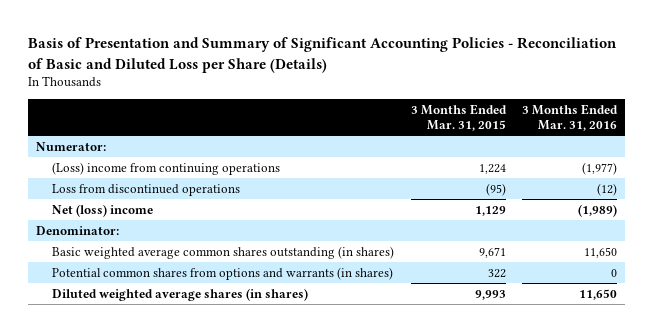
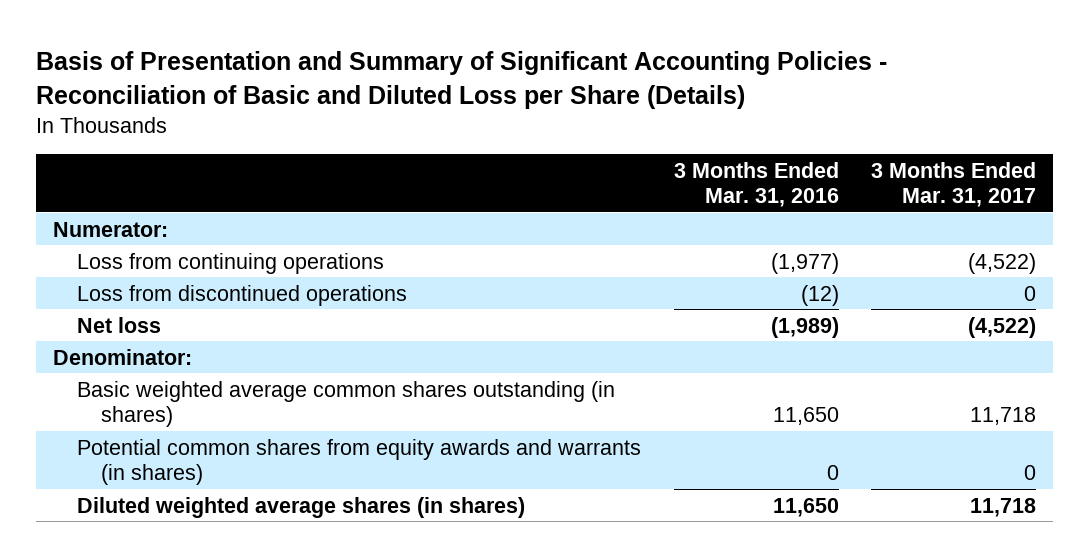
[410,104,507,132] 3 Months Ended Mar. 31, 2015 -> none
none -> [871,162,1037,208] 3 Months Ended Mar. 31, 2017
[52,161,281,175] (Loss) income from continuing operations -> [77,252,385,274] Loss from continuing operations
[52,203,154,217] Net (loss) income -> [77,316,162,333] Net loss
[52,266,394,280] Potential common shares from options and warrants (in shares) -> [77,438,642,485] Potential common shares from equity awards and warrants (in shares)

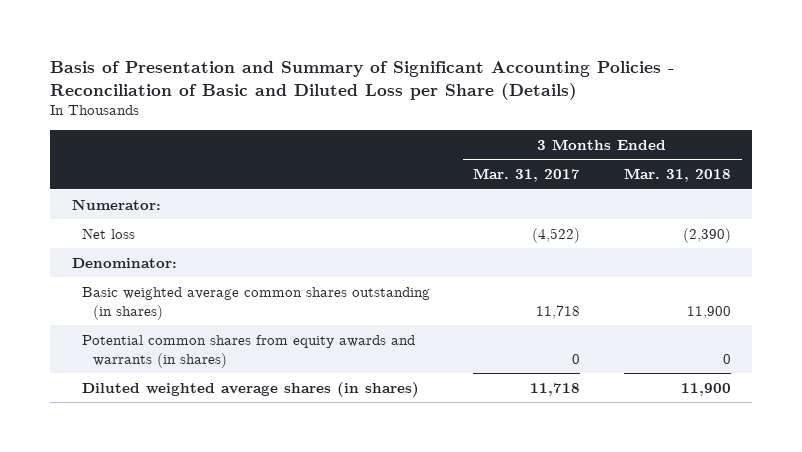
[673,162,839,208] 3 Months Ended Mar. 31, 2016 -> none
none -> [623,168,731,183] Mar. 31, 2018
[77,252,385,274] Loss from continuing operations -> none
[77,284,408,306] Loss from discontinued operations -> none

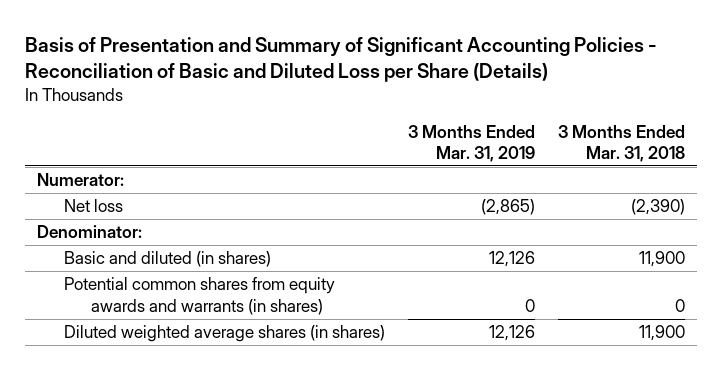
[473,168,581,183] Mar. 31, 2017 -> none
none -> [408,124,536,163] 3 Months Ended Mar. 31, 2019
[82,286,431,320] Basic weighted average common shares outstanding (in shares) -> [63,251,271,268] Basic and diluted (in shares)

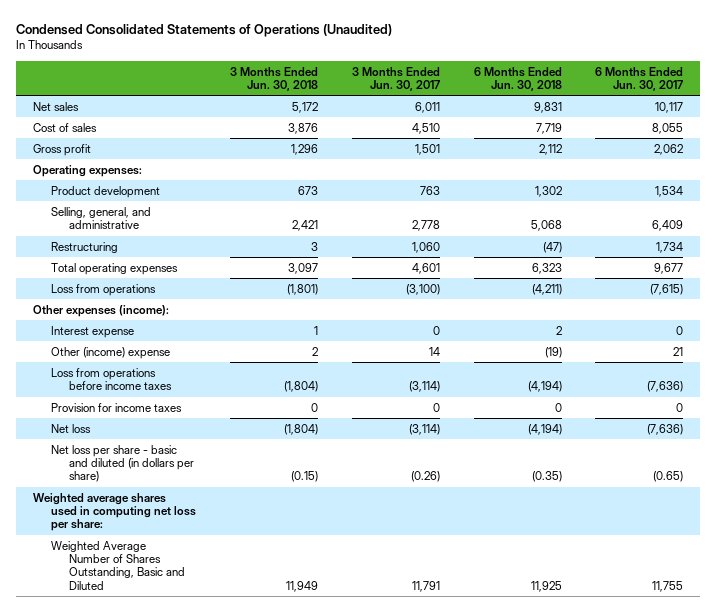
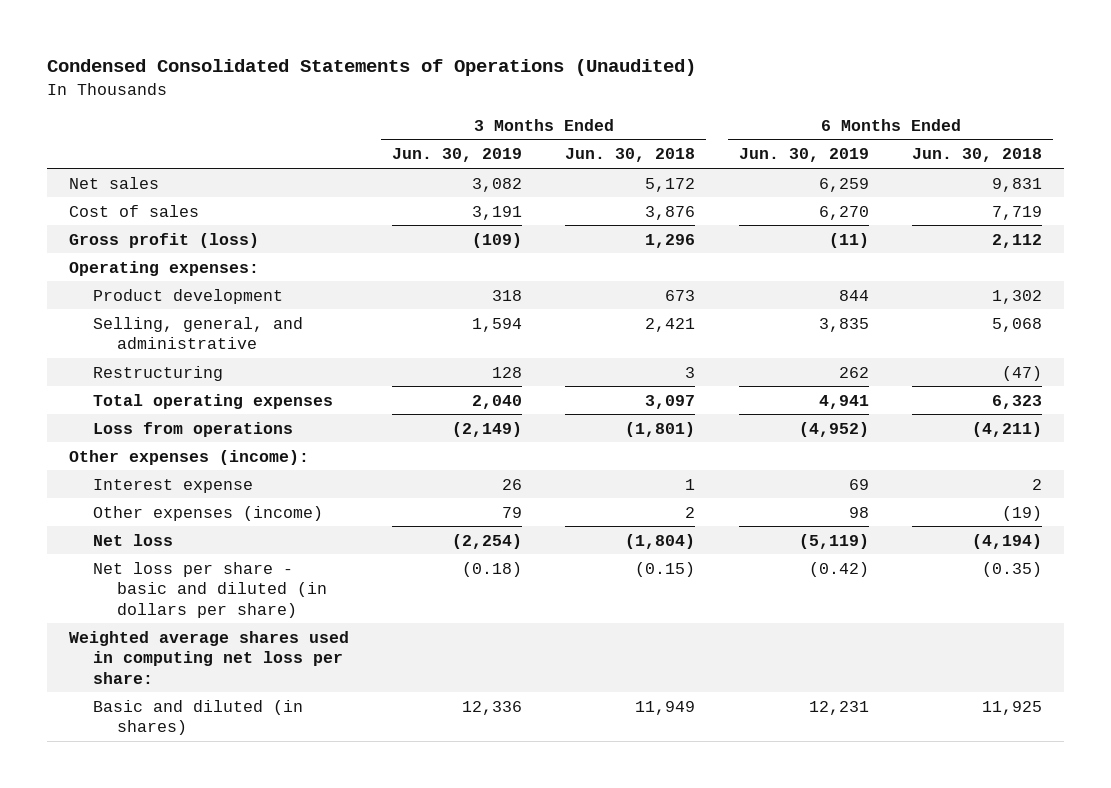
[351,66,440,91] 3 Months Ended Jun. 30, 2017 -> none
[595,66,684,91] 6 Months Ended Jun. 30, 2017 -> none
none -> [392,148,523,163] Jun. 30, 2019
none -> [738,148,869,163] Jun. 30, 2019
[33,143,92,156] Gross profit -> [68,232,259,248] Gross profit (loss)
[50,367,172,391] Loss from operations before income taxes -> none
[50,402,182,412] Provision for income taxes -> none
[50,346,170,359] Other (income) expense -> [92,505,323,521] Other expenses (income)
[50,540,185,590] Weighted Average Number of Shares Outstanding, Basic and Diluted -> [92,699,303,736] Basic and diluted (in shares)

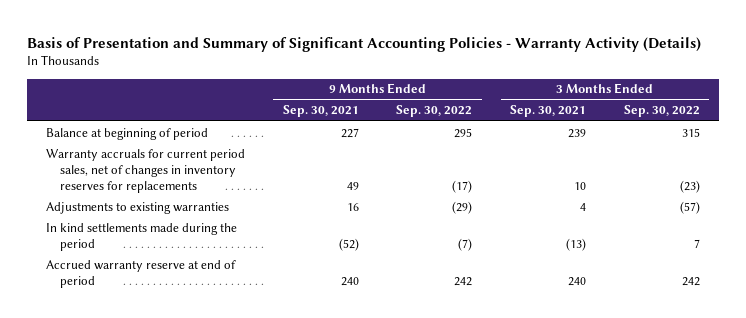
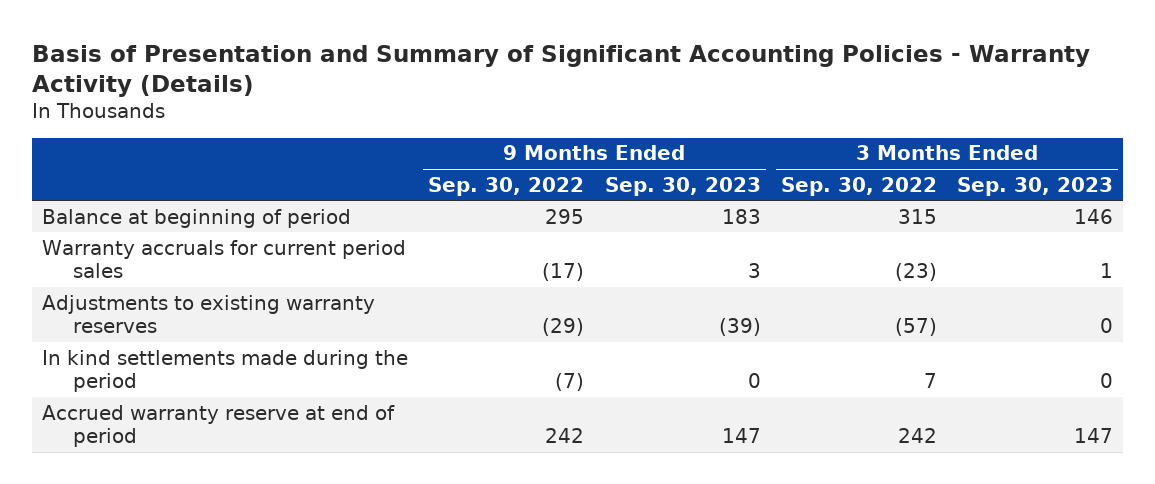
[282,105,359,118] Sep. 30, 2021 -> none
[510,105,587,118] Sep. 30, 2021 -> none
none -> [604,176,761,196] Sep. 30, 2023
none -> [957,176,1114,196] Sep. 30, 2023
[45,148,245,193] Warranty accruals for current period sales, net of changes in inventory reserves for replacements -> [41,239,406,279] Warranty accruals for current period sales
[45,201,229,214] Adjustments to existing warranties -> [41,294,375,334] Adjustments to existing warranty reserves

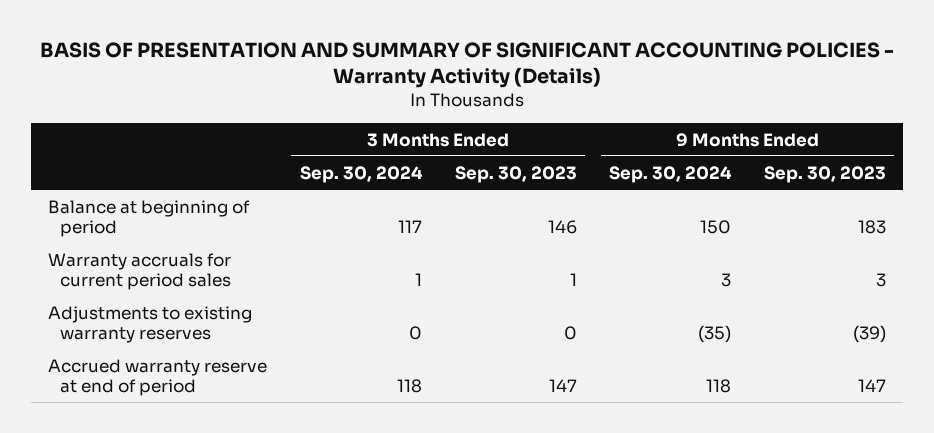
[31,44,1090,98] Basis of Presentation and Summary of Significant Accounting Policies - Warranty Activity (Details) -> [40,42,895,89] BASIS OF PRESENTATION AND SUMMARY OF SIGNIFICANT ACCOUNTING POLICIES - Warranty Activity (Details)
[428,176,585,196] Sep. 30, 2022 -> none
[780,176,937,196] Sep. 30, 2022 -> none
none -> [299,165,423,183] Sep. 30, 2024
none -> [609,165,733,183] Sep. 30, 2024
[41,349,408,393] In kind settlements made during the period -> none

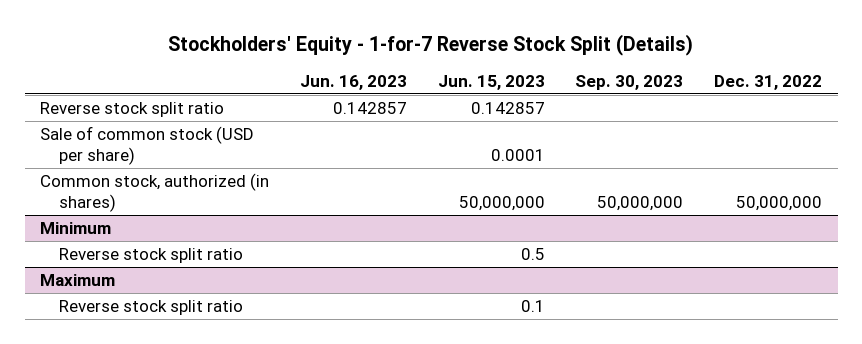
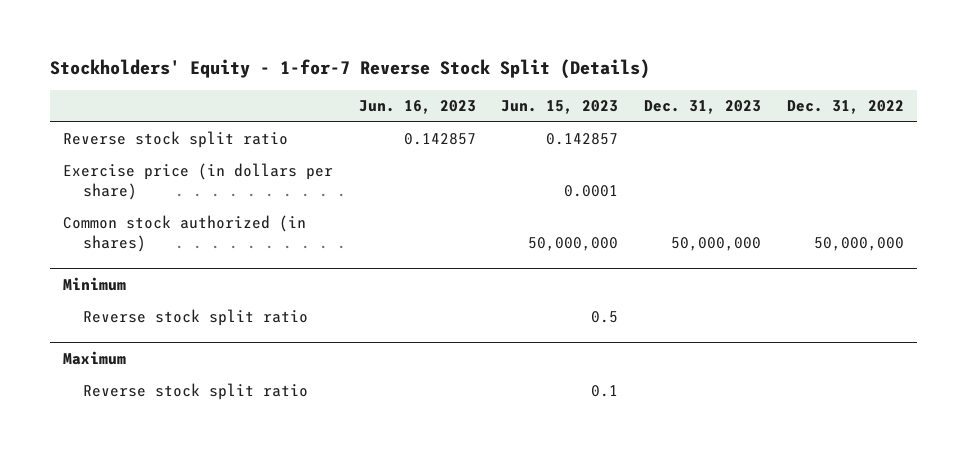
[575,75,684,91] Sep. 30, 2023 -> none
none -> [643,100,761,115] Dec. 31, 2023
[40,125,255,166] Sale of common stock (USD per share) -> [62,163,333,201] Exercise price (in dollars per share)
[40,172,270,213] Common stock, authorized (in shares) -> [62,215,306,253] Common stock authorized (in shares)

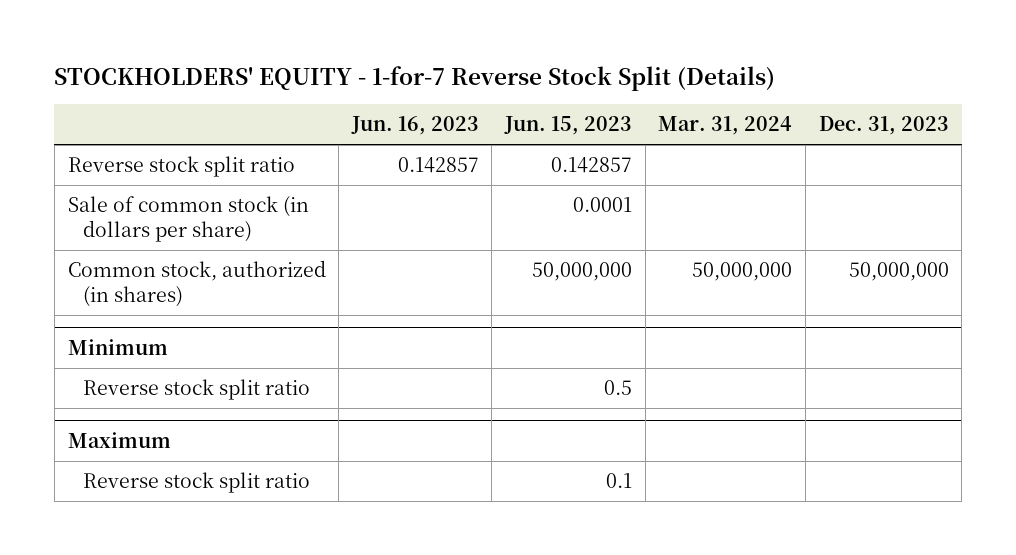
[49,59,650,80] Stockholders' Equity - 1-for-7 Reverse Stock Split (Details) -> [54,65,776,91] STOCKHOLDERS' EQUITY - 1-for-7 Reverse Stock Split (Details)
[786,100,904,115] Dec. 31, 2022 -> none
none -> [658,116,793,136] Mar. 31, 2024
[62,163,333,201] Exercise price (in dollars per share) -> [67,196,309,242] Sale of common stock (in dollars per share)
[62,215,306,253] Common stock authorized (in shares) -> [67,260,326,307] Common stock, authorized (in shares)

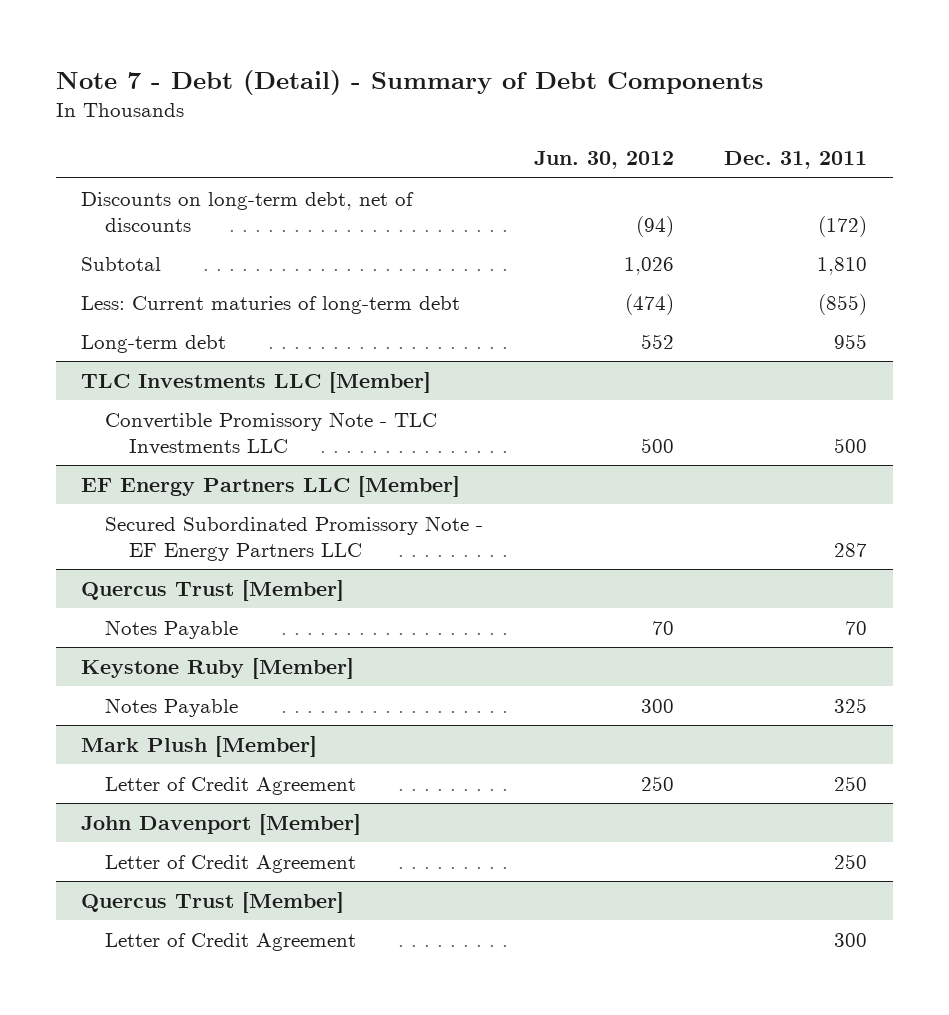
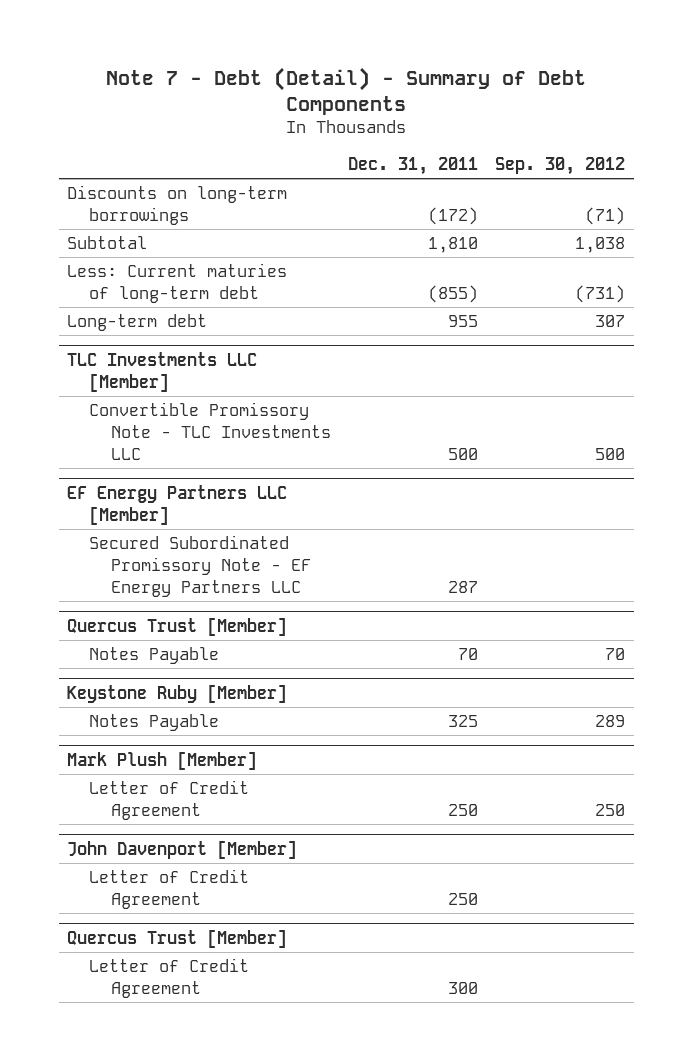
[533,151,674,170] Jun. 30, 2012 -> none
none -> [495,157,626,176] Sep. 30, 2012
[81,191,415,232] Discounts on long-term debt, net of discounts -> [67,184,288,225] Discounts on long-term borrowings

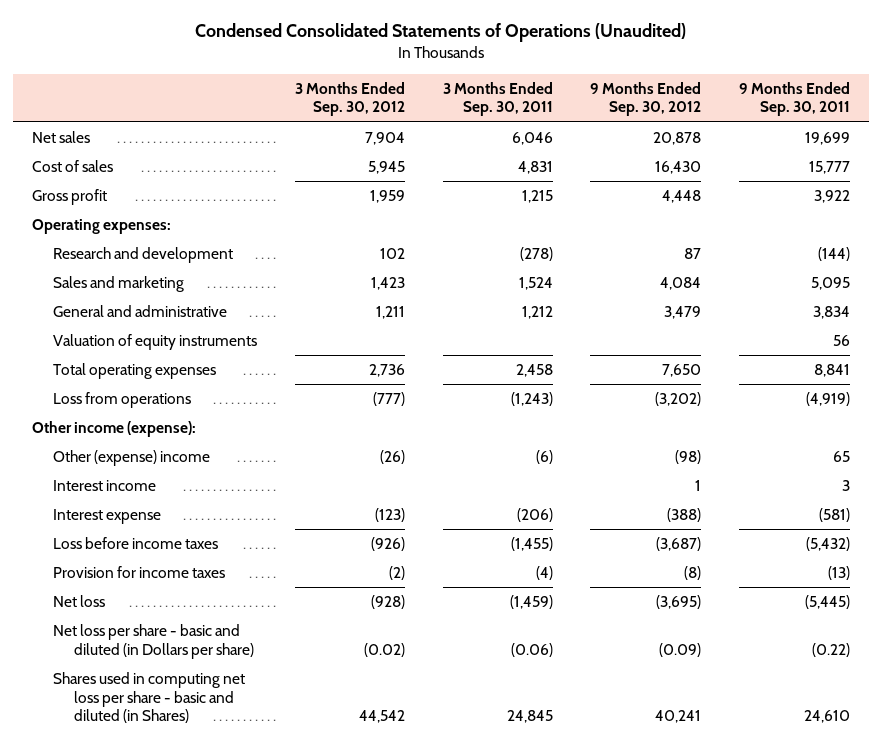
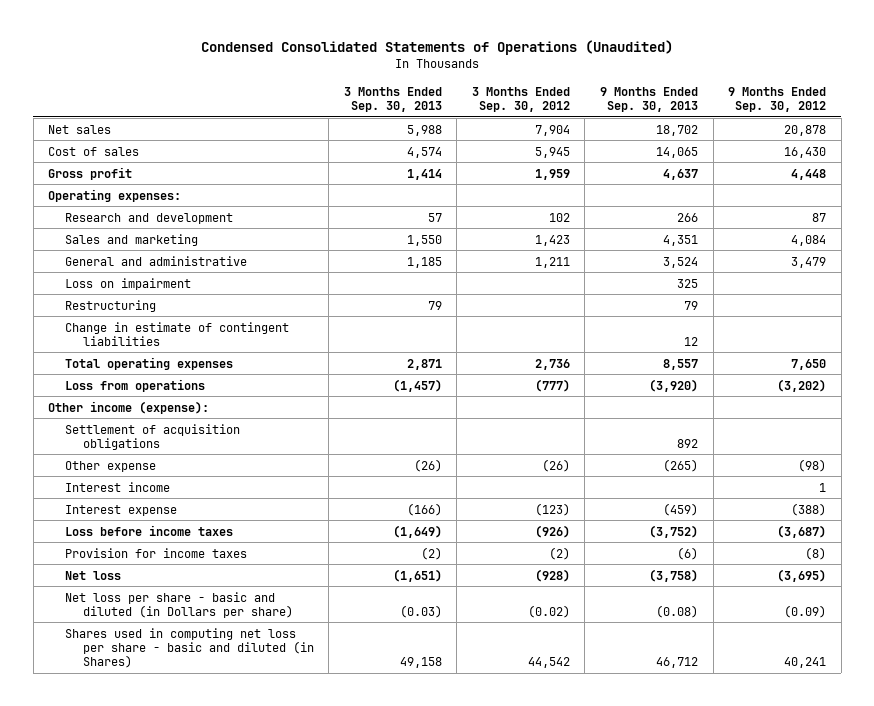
[442,82,553,117] 3 Months Ended Sep. 30, 2011 -> none
[739,82,851,117] 9 Months Ended Sep. 30, 2011 -> none
none -> [343,86,442,113] 3 Months Ended Sep. 30, 2013
none -> [600,86,699,113] 9 Months Ended Sep. 30, 2013
[52,334,257,351] Valuation of equity instruments -> none
none -> [65,277,192,290] Loss on impairment
none -> [65,299,157,312] Restructuring
none -> [65,321,290,346] Change in estimate of contingent liabilities
none -> [65,423,241,450] Settlement of acquisition obligations
[52,450,210,467] Other (expense) income -> [65,460,157,472] Other expense

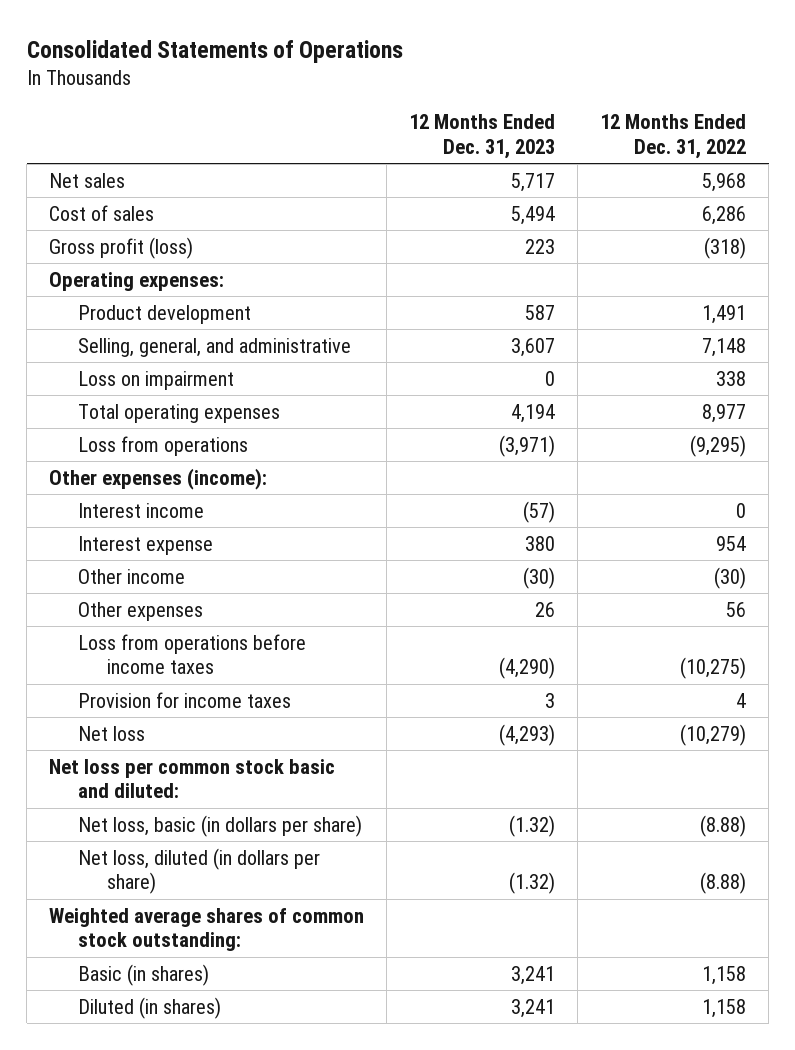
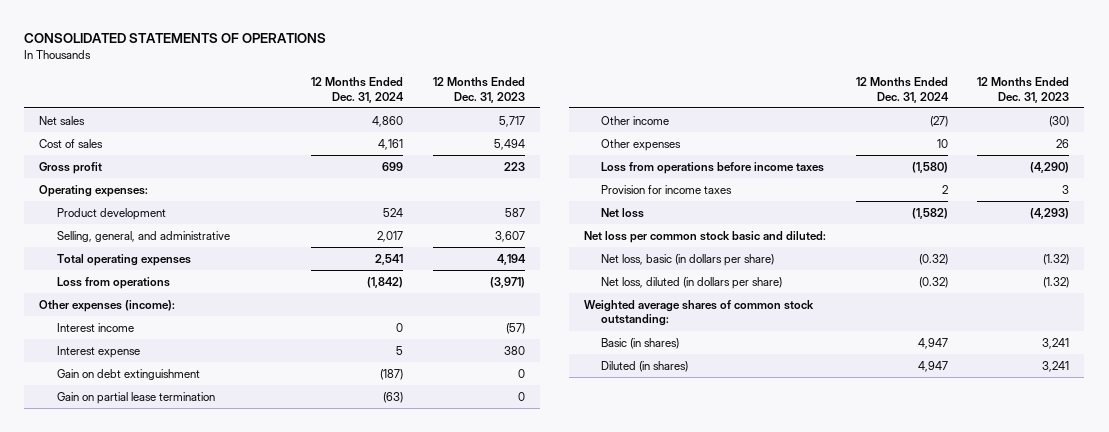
[26,40,403,64] Consolidated Statements of Operations -> [24,32,327,43] CONSOLIDATED STATEMENTS OF OPERATIONS
[600,114,747,160] 12 Months Ended Dec. 31, 2022 -> none
none -> [311,77,405,103] 12 Months Ended Dec. 31, 2024
[49,236,194,259] Gross profit (loss) -> [39,161,103,174] Gross profit
[78,370,235,390] Loss on impairment -> none
none -> [56,368,200,380] Gain on debt extinguishment
none -> [56,391,215,404] Gain on partial lease termination

